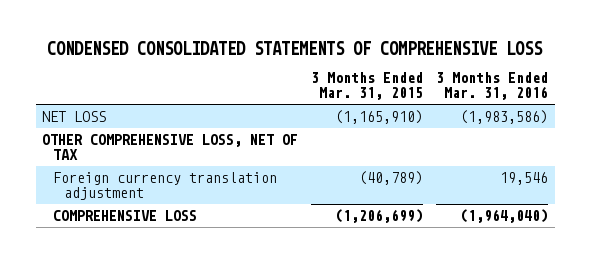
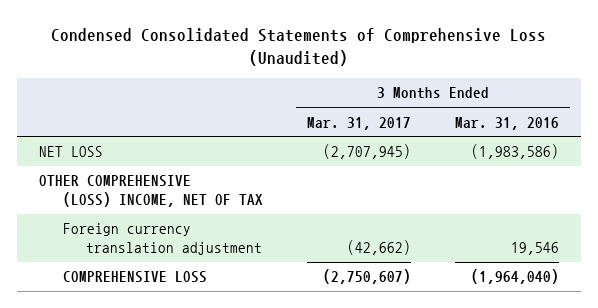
[47,40,544,55] CONDENSED CONSOLIDATED STATEMENTS OF COMPREHENSIVE LOSS -> [50,28,546,67] Condensed Consolidated Statements of Comprehensive Loss (Unaudited)
[311,72,424,101] 3 Months Ended Mar. 31, 2015 -> none
none -> [306,116,411,130] Mar. 31, 2017
[42,133,299,160] OTHER COMPREHENSIVE LOSS, NET OF TAX -> [38,175,263,208] OTHER COMPREHENSIVE (LOSS) INCOME, NET OF TAX

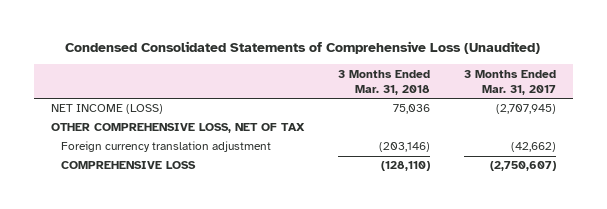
[454,116,559,130] Mar. 31, 2016 -> none
none -> [337,69,430,96] 3 Months Ended Mar. 31, 2018
[38,146,103,158] NET LOSS -> [50,104,163,115] NET INCOME (LOSS)
[38,175,263,208] OTHER COMPREHENSIVE (LOSS) INCOME, NET OF TAX -> [50,123,305,134] OTHER COMPREHENSIVE LOSS, NET OF TAX

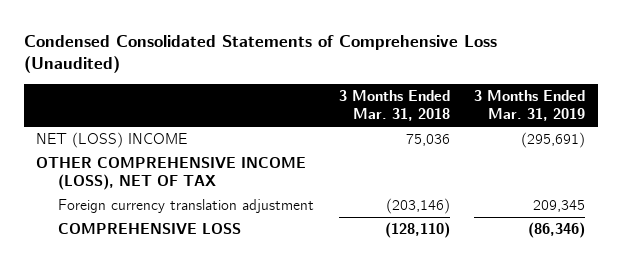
[463,69,556,96] 3 Months Ended Mar. 31, 2017 -> none
none -> [474,90,586,122] 3 Months Ended Mar. 31, 2019
[50,104,163,115] NET INCOME (LOSS) -> [36,132,188,149] NET (LOSS) INCOME
[50,123,305,134] OTHER COMPREHENSIVE LOSS, NET OF TAX -> [36,157,307,191] OTHER COMPREHENSIVE INCOME (LOSS), NET OF TAX

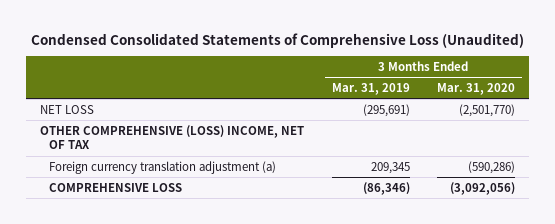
[338,90,450,122] 3 Months Ended Mar. 31, 2018 -> none
none -> [436,82,515,95] Mar. 31, 2020
[36,132,188,149] NET (LOSS) INCOME -> [40,104,95,114] NET LOSS
[36,157,307,191] OTHER COMPREHENSIVE INCOME (LOSS), NET OF TAX -> [40,124,305,150] OTHER COMPREHENSIVE (LOSS) INCOME, NET OF TAX
[57,199,314,214] Foreign currency translation adjustment -> [48,160,276,174] Foreign currency translation adjustment (a)

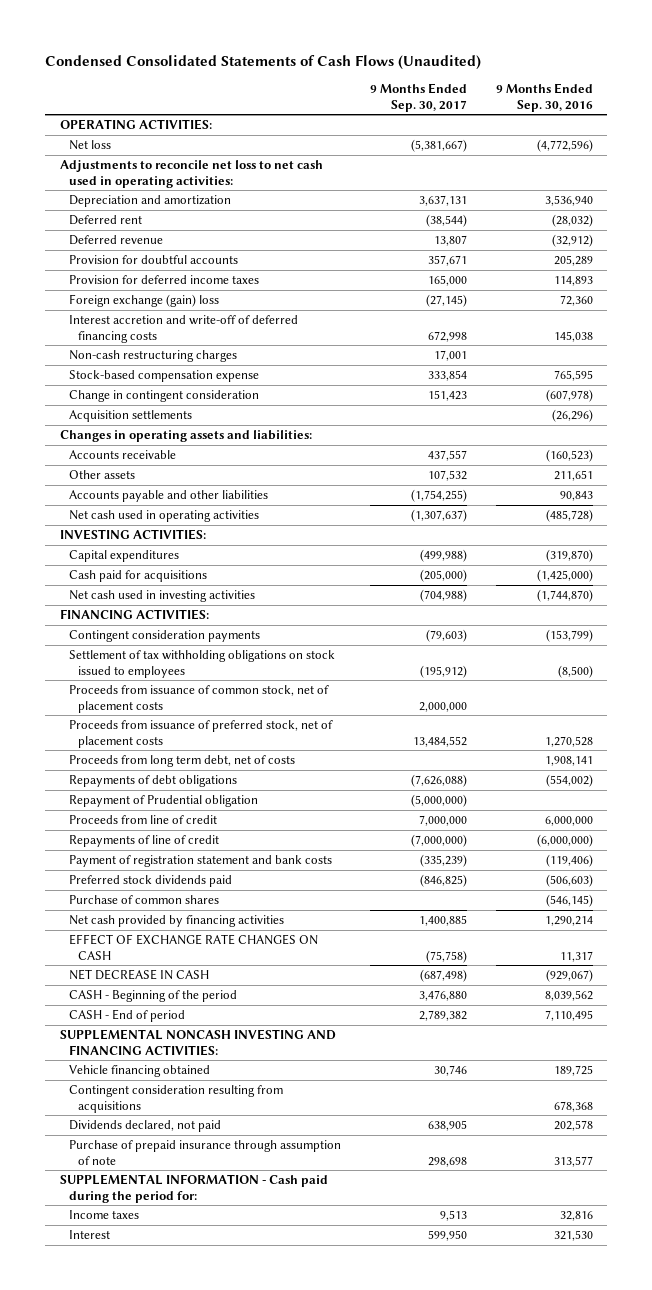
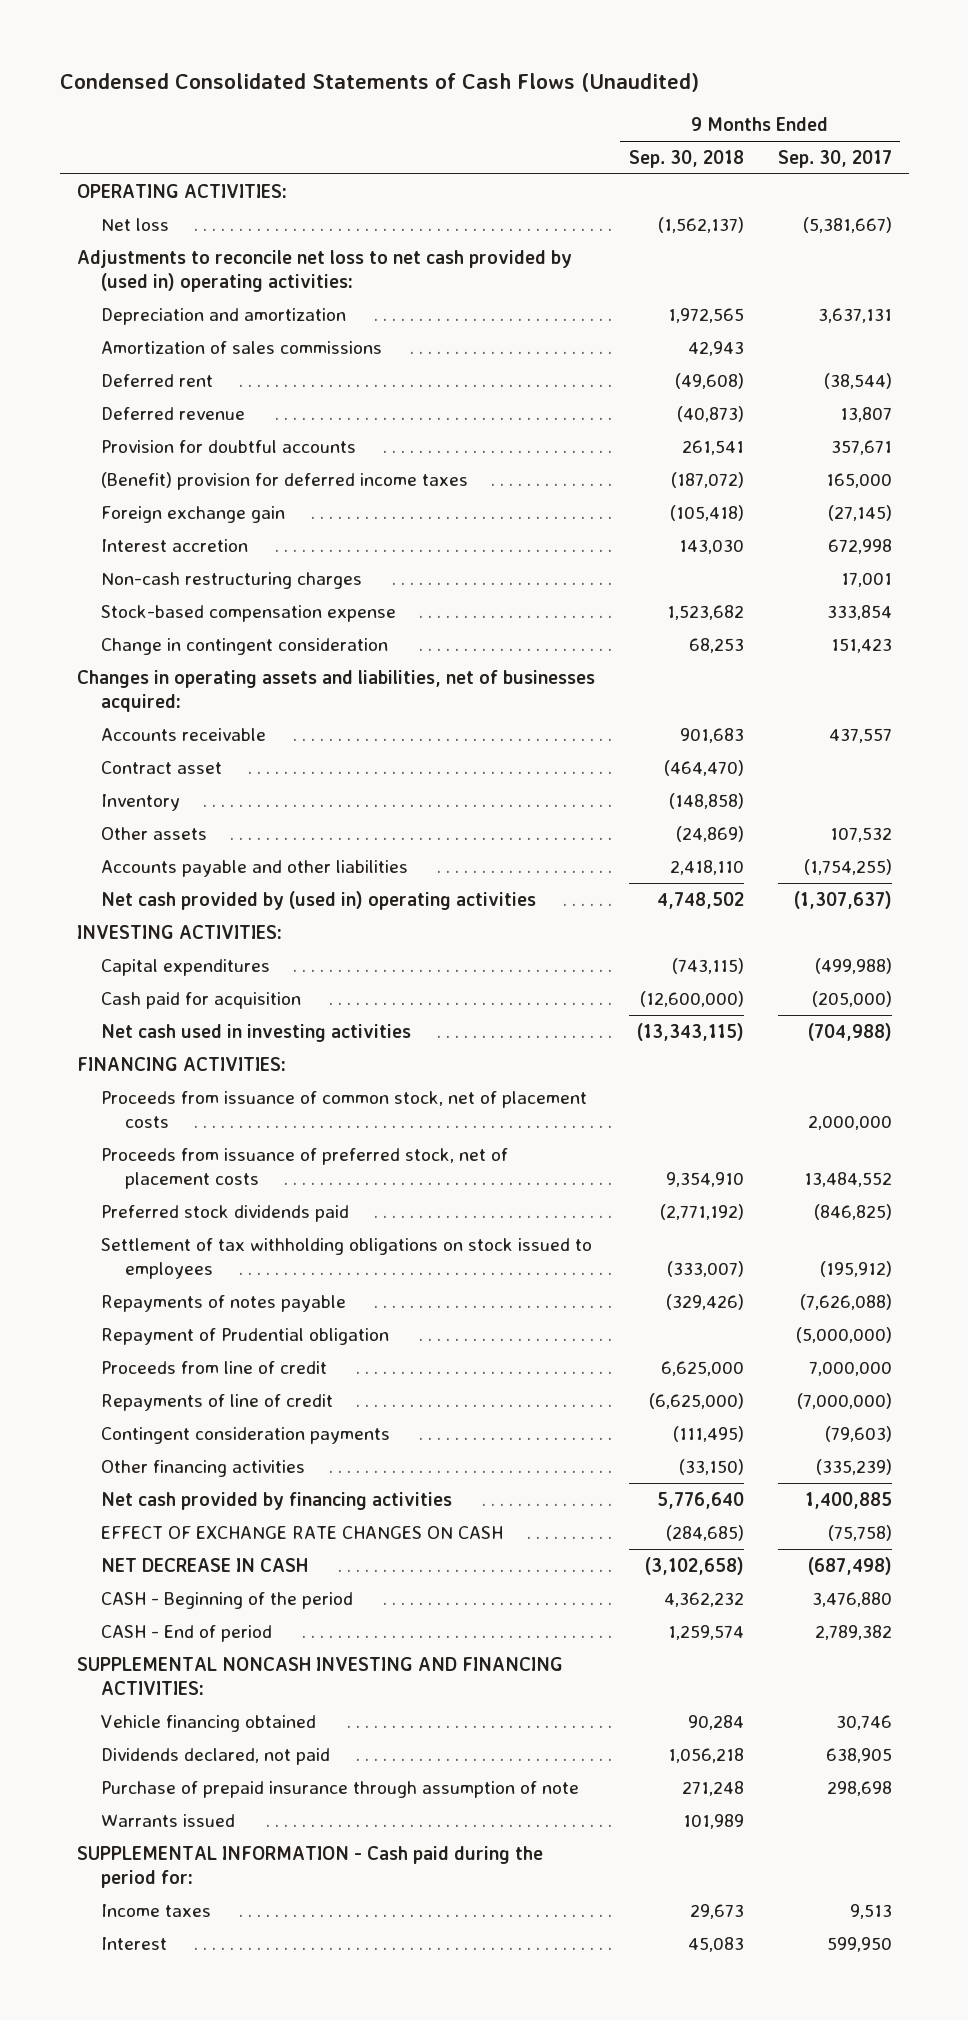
[495,82,593,112] 9 Months Ended Sep. 30, 2016 -> none
none -> [628,149,744,168] Sep. 30, 2018
[59,160,323,188] Adjustments to reconcile net loss to net cash used in operating activities: -> [76,249,572,293] Adjustments to reconcile net loss to net cash provided by (used in) operating activities:
none -> [100,340,382,354] Amortization of sales commissions
[68,275,259,285] Provision for deferred income taxes -> [100,471,468,490] (Benefit) provision for deferred income taxes
[68,294,219,308] Foreign exchange (gain) loss -> [100,505,285,523] Foreign exchange gain
[68,315,298,343] Interest accretion and write-off of deferred financing costs -> [100,538,248,552] Interest accretion
[68,410,192,423] Acquisition settlements -> none
[59,430,312,443] Changes in operating assets and liabilities: -> [76,669,595,713] Changes in operating assets and liabilities, net of businesses acquired:
none -> [100,760,222,774] Contract asset
none -> [100,793,180,811] Inventory
[68,510,259,523] Net cash used in operating activities -> [100,890,536,910] Net cash provided by (used in) operating activities
[68,570,207,583] Cash paid for acquisitions -> [100,991,301,1009] Cash paid for acquisition
[68,755,295,768] Proceeds from long term debt, net of costs -> none
[68,875,232,888] Preferred stock dividends paid -> [100,1204,349,1222] Preferred stock dividends paid
[68,650,335,678] Settlement of tax withholding obligations on stock issued to employees -> [100,1237,592,1280] Settlement of tax withholding obligations on stock issued to employees
[68,775,237,788] Repayments of debt obligations -> [100,1294,346,1312] Repayments of notes payable
[68,895,219,905] Purchase of common shares -> none
[68,630,260,643] Contingent consideration payments -> [100,1426,390,1444] Contingent consideration payments
[68,855,332,868] Payment of registration statement and bank costs -> [100,1459,305,1477] Other financing activities
[68,1085,283,1113] Contingent consideration resulting from acquisitions -> none
none -> [100,1813,235,1827] Warrants issued

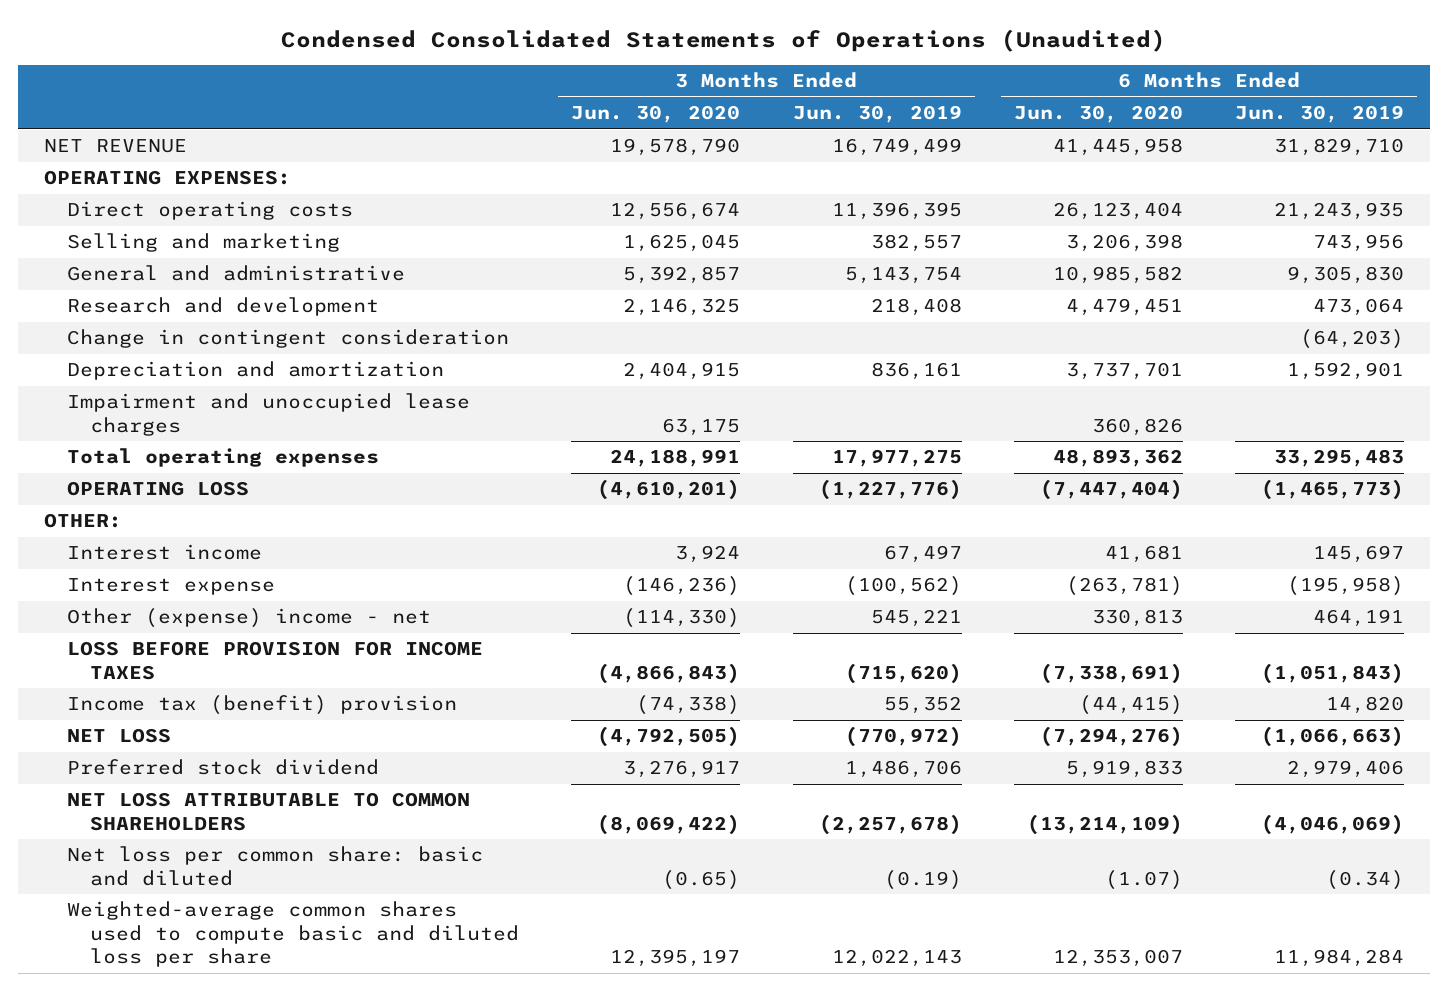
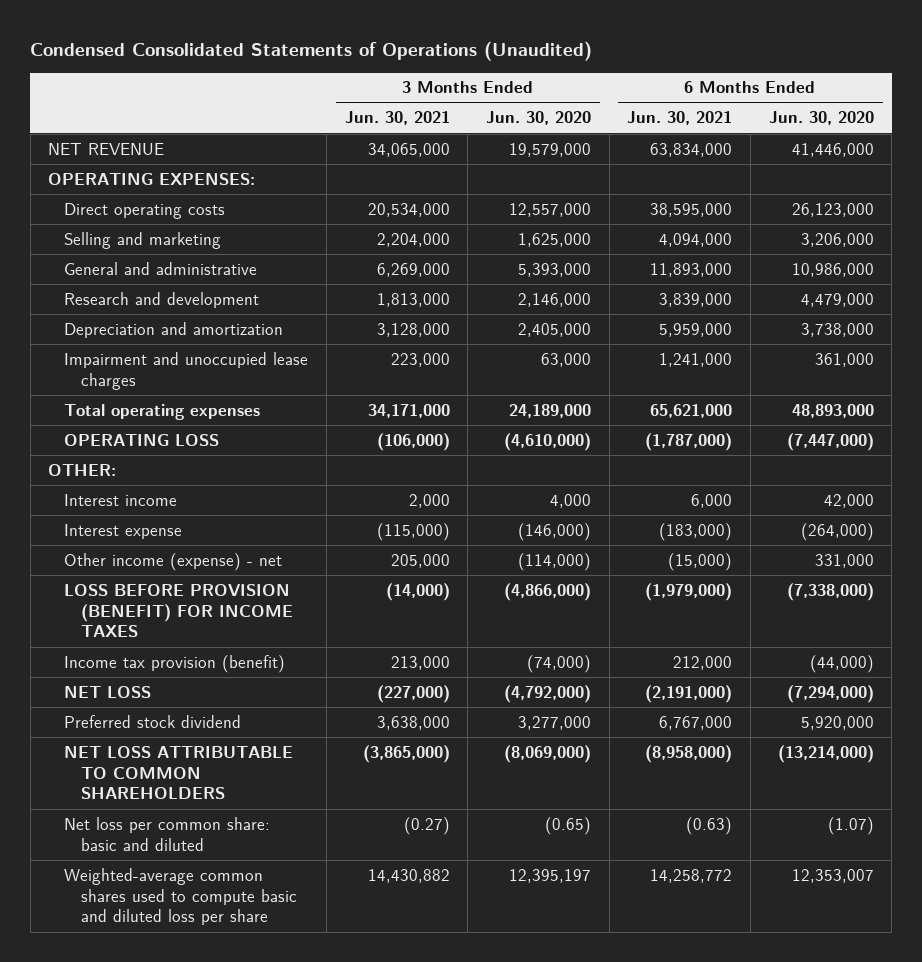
[792,105,962,124] Jun. 30, 2019 -> none
[1234,105,1404,124] Jun. 30, 2019 -> none
none -> [344,111,450,126] Jun. 30, 2021
none -> [627,111,733,126] Jun. 30, 2021
[610,138,741,157] 19,578,790 -> [509,142,592,157] 19,579,000
[1052,138,1183,157] 41,445,958 -> [791,142,874,157] 41,446,000
[67,329,510,349] Change in contingent consideration -> none
[610,202,741,221] 12,556,674 -> [509,202,592,217] 12,557,000
[1052,202,1183,221] 26,123,404 -> [791,202,874,217] 26,123,000
[623,234,741,253] 1,625,045 -> [518,232,592,247] 1,625,000
[1065,234,1183,253] 3,206,398 -> [800,232,874,247] 3,206,000
[623,266,741,285] 5,392,857 -> [518,262,592,277] 5,393,000
[1052,266,1183,285] 10,985,582 -> [791,262,874,277] 10,986,000
[623,298,741,317] 2,146,325 -> [518,292,592,307] 2,146,000
[1065,298,1183,317] 4,479,451 -> [800,292,874,307] 4,479,000
[623,362,741,381] 2,404,915 -> [518,322,592,337] 2,405,000
[1065,362,1183,381] 3,737,701 -> [800,322,874,337] 3,738,000
[662,417,741,436] 63,175 -> [541,352,592,367] 63,000
[1091,417,1183,436] 360,826 -> [814,352,874,367] 361,000
[610,449,741,468] 24,188,991 -> [509,403,592,418] 24,189,000
[1052,449,1183,468] 48,893,362 -> [791,403,874,418] 48,893,000
[597,479,741,501] (4,610,201) -> [504,432,592,451] (4,610,000)
[1039,479,1183,501] (7,447,404) -> [786,432,874,451] (7,447,000)
[675,545,741,564] 3,924 -> [550,493,592,508] 4,000
[1104,545,1183,564] 41,681 -> [823,493,874,508] 42,000
[623,576,741,597] (146,236) -> [518,522,592,541] (146,000)
[1065,576,1183,597] (263,781) -> [800,522,874,541] (264,000)
[67,608,432,629] Other (expense) income - net -> [64,552,283,571] Other income (expense) - net
[623,608,741,629] (114,330) -> [518,552,592,571] (114,000)
[1091,609,1183,628] 330,813 -> [814,553,874,568] 331,000
[67,641,484,680] LOSS BEFORE PROVISION FOR INCOME TAXES -> [64,583,293,638] LOSS BEFORE PROVISION (BENEFIT) FOR INCOME TAXES
[597,662,741,684] (4,866,843) -> [504,582,592,601] (4,866,000)
[1039,662,1183,684] (7,338,691) -> [786,582,874,601] (7,338,000)
[67,695,458,716] Income tax (benefit) provision -> [64,654,286,673] Income tax provision (benefit)
[636,695,741,716] (74,338) -> [527,654,592,673] (74,000)
[1078,695,1183,716] (44,415) -> [809,654,874,673] (44,000)
[597,726,741,748] (4,792,505) -> [504,684,592,703] (4,792,000)
[1039,726,1183,748] (7,294,276) -> [786,684,874,703] (7,294,000)
[623,760,741,779] 3,276,917 -> [518,715,592,730] 3,277,000
[1065,760,1183,779] 5,919,833 -> [800,715,874,730] 5,920,000
[597,813,741,835] (8,069,422) -> [504,744,592,763] (8,069,000)
[1026,813,1183,835] (13,214,109) -> [777,744,874,763] (13,214,000)

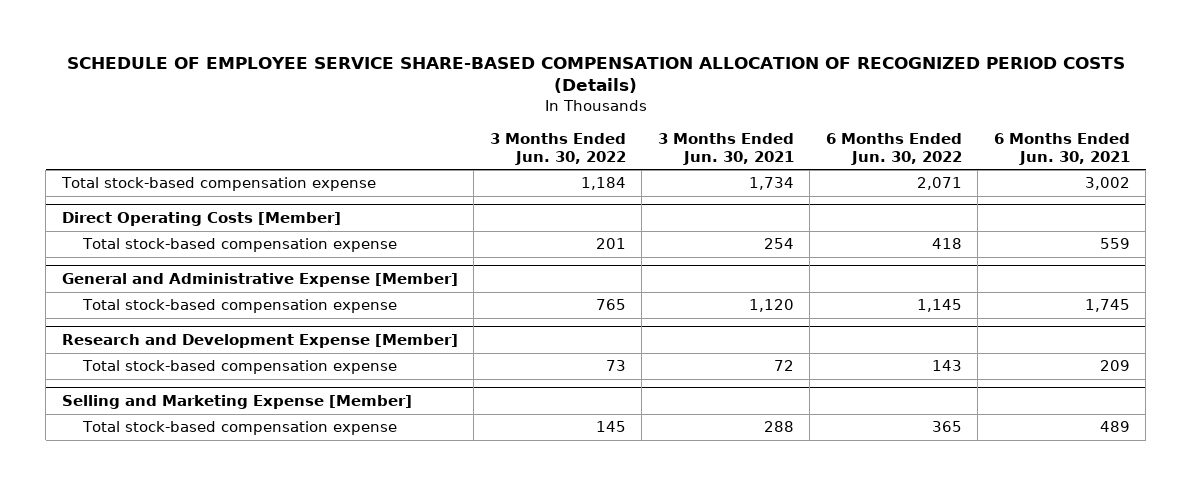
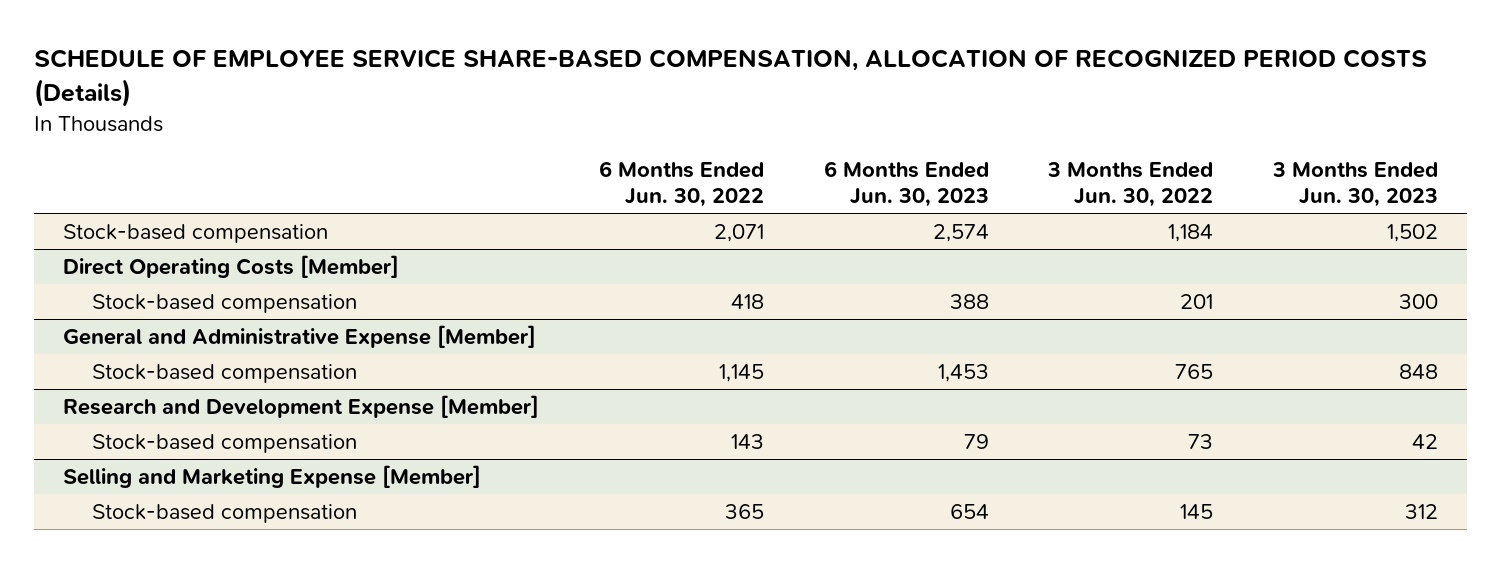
[66,56,1125,94] SCHEDULE OF EMPLOYEE SERVICE SHARE-BASED COMPENSATION ALLOCATION OF RECOGNIZED PERIOD COSTS (Details) -> [33,49,1427,108] SCHEDULE OF EMPLOYEE SERVICE SHARE-BASED COMPENSATION, ALLOCATION OF RECOGNIZED PERIOD COSTS (Details)
[657,132,794,165] 3 Months Ended Jun. 30, 2021 -> none
[993,132,1130,165] 6 Months Ended Jun. 30, 2021 -> none
none -> [823,161,989,208] 6 Months Ended Jun. 30, 2023
none -> [1271,162,1438,208] 3 Months Ended Jun. 30, 2023
[60,177,376,192] Total stock-based compensation expense -> [63,223,329,243] Stock-based compensation
[82,238,398,253] Total stock-based compensation expense -> [92,293,358,313] Stock-based compensation
[82,299,398,314] Total stock-based compensation expense -> [92,363,358,383] Stock-based compensation
[82,360,398,375] Total stock-based compensation expense -> [92,433,358,453] Stock-based compensation
[82,421,398,436] Total stock-based compensation expense -> [92,503,358,523] Stock-based compensation

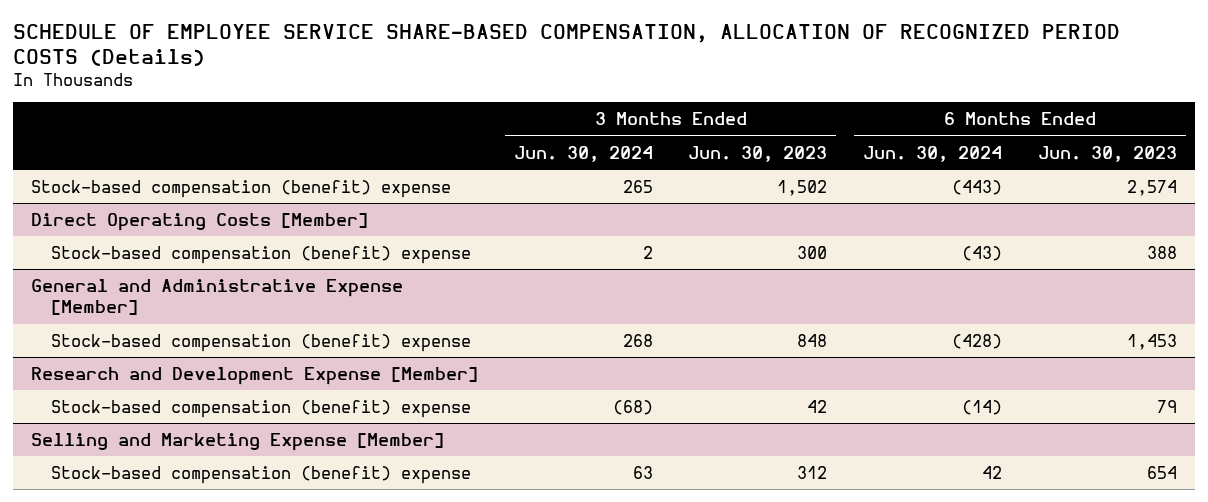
[599,161,765,208] 6 Months Ended Jun. 30, 2022 -> none
[1047,162,1214,208] 3 Months Ended Jun. 30, 2022 -> none
none -> [513,145,653,162] Jun. 30, 2024
none -> [863,145,1003,162] Jun. 30, 2024
[63,223,329,243] Stock-based compensation -> [31,179,452,198] Stock-based compensation (benefit) expense
[92,293,358,313] Stock-based compensation -> [50,245,471,264] Stock-based compensation (benefit) expense
[92,363,358,383] Stock-based compensation -> [50,333,471,352] Stock-based compensation (benefit) expense
[92,433,358,453] Stock-based compensation -> [50,399,471,418] Stock-based compensation (benefit) expense
[92,503,358,523] Stock-based compensation -> [50,465,471,484] Stock-based compensation (benefit) expense

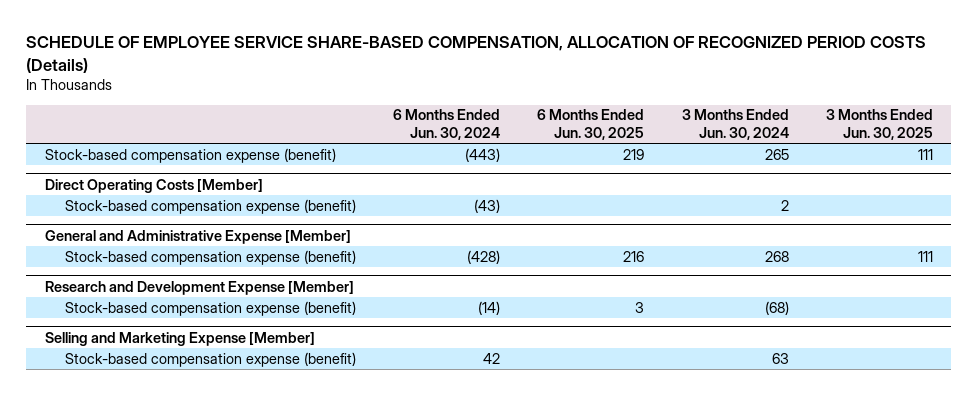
[688,145,828,162] Jun. 30, 2023 -> none
[1037,145,1177,162] Jun. 30, 2023 -> none
none -> [537,109,645,141] 6 Months Ended Jun. 30, 2025
none -> [825,109,933,141] 3 Months Ended Jun. 30, 2025
[31,179,452,198] Stock-based compensation (benefit) expense -> [44,147,336,163] Stock-based compensation expense (benefit)
[50,245,471,264] Stock-based compensation (benefit) expense -> [65,198,357,214] Stock-based compensation expense (benefit)
[50,333,471,352] Stock-based compensation (benefit) expense -> [65,249,357,265] Stock-based compensation expense (benefit)
[50,399,471,418] Stock-based compensation (benefit) expense -> [65,300,357,316] Stock-based compensation expense (benefit)
[50,465,471,484] Stock-based compensation (benefit) expense -> [65,351,357,367] Stock-based compensation expense (benefit)

